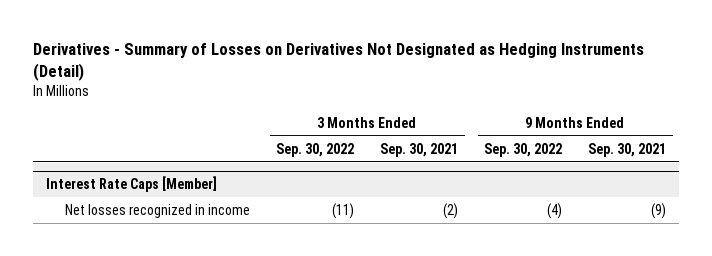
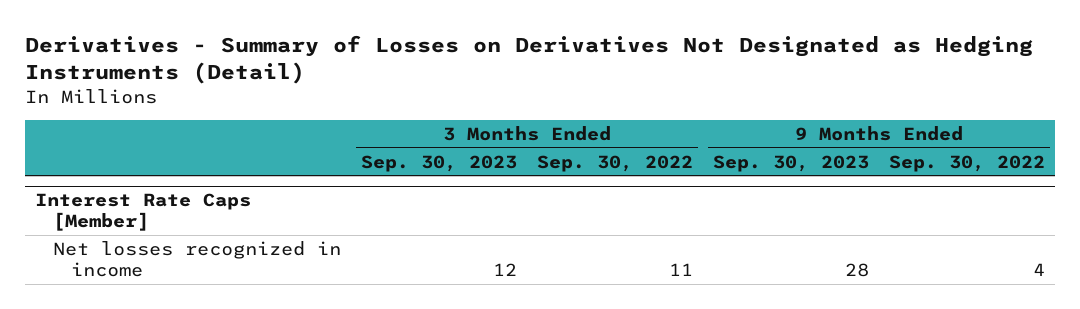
[380,142,459,157] Sep. 30, 2021 -> none
[588,142,667,157] Sep. 30, 2021 -> none
none -> [360,154,517,172] Sep. 30, 2023
none -> [712,154,869,172] Sep. 30, 2023
[332,202,355,219] (11) -> [668,262,693,276] 11
[547,202,563,219] (4) -> [1032,262,1045,276] 4

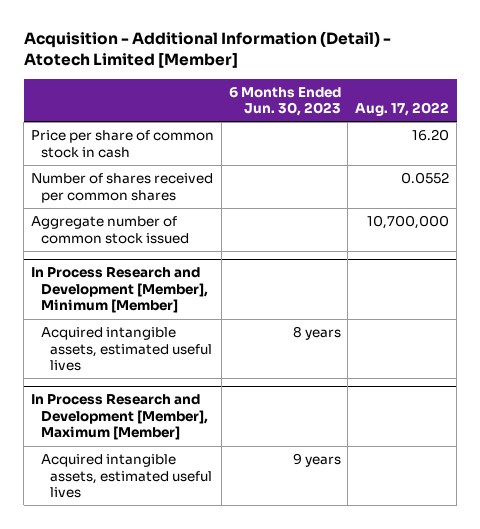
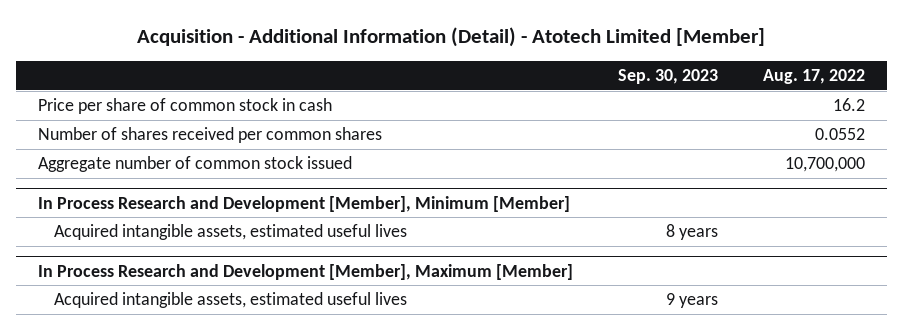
[228,86,341,117] 6 Months Ended Jun. 30, 2023 -> none
none -> [617,69,718,85] Sep. 30, 2023
[412,128,450,141] 16.20 -> [832,98,865,112] 16.2

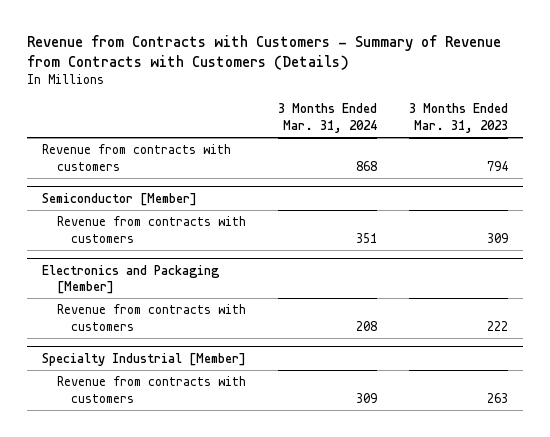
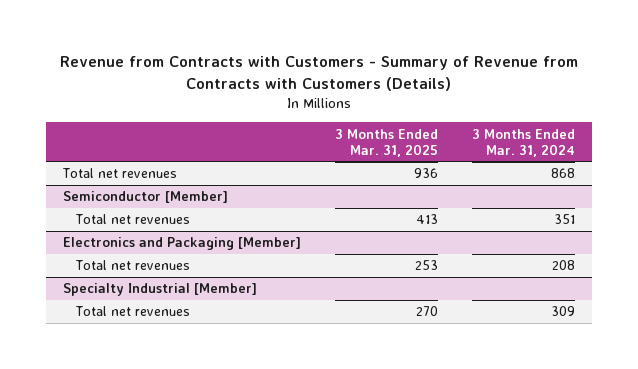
[408,103,508,133] 3 Months Ended Mar. 31, 2023 -> none
none -> [334,128,438,157] 3 Months Ended Mar. 31, 2025
[42,144,232,171] Revenue from contracts with customers -> [61,168,177,179] Total net revenues
[56,216,246,243] Revenue from contracts with customers -> [75,214,191,225] Total net revenues
[56,304,246,331] Revenue from contracts with customers -> [75,260,191,271] Total net revenues
[56,376,246,403] Revenue from contracts with customers -> [75,306,191,317] Total net revenues

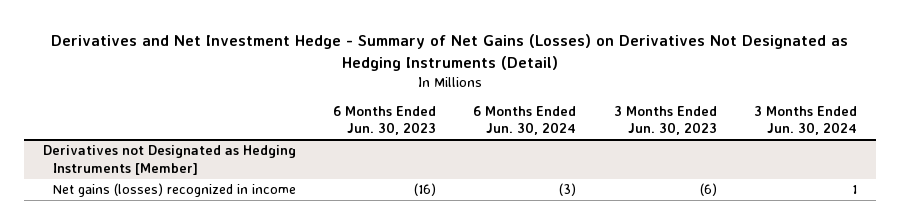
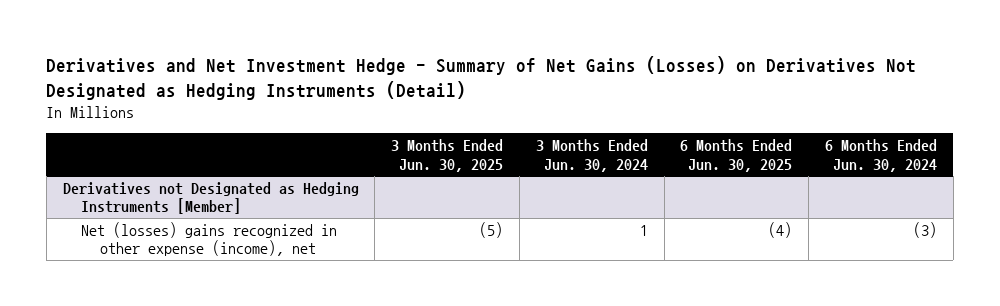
[332,105,436,136] 6 Months Ended Jun. 30, 2023 -> none
[613,105,717,136] 3 Months Ended Jun. 30, 2023 -> none
none -> [391,139,504,172] 3 Months Ended Jun. 30, 2025
none -> [680,139,793,172] 6 Months Ended Jun. 30, 2025
[52,183,296,198] Net gains (losses) recognized in income -> [81,221,338,257] Net (losses) gains recognized in other expense (income), net

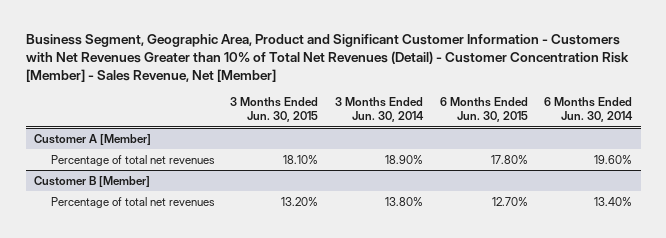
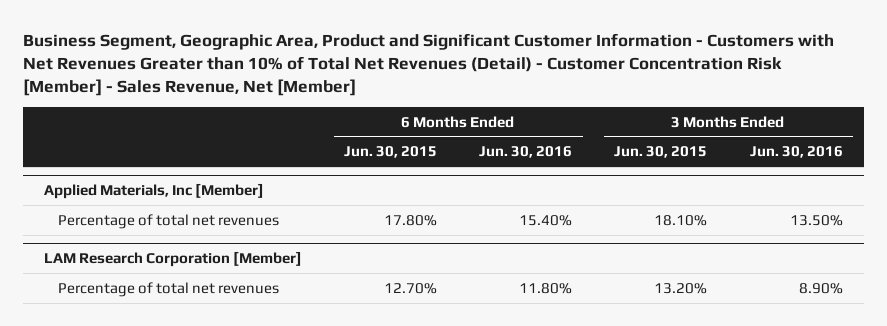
[334,96,424,123] 3 Months Ended Jun. 30, 2014 -> none
[544,96,634,123] 6 Months Ended Jun. 30, 2014 -> none
none -> [479,146,573,159] Jun. 30, 2016
none -> [749,146,843,159] Jun. 30, 2016
[33,133,151,145] Customer A [Member] -> [44,183,265,200] Applied Materials, Inc [Member]
[33,175,150,187] Customer B [Member] -> [44,251,303,268] LAM Research Corporation [Member]

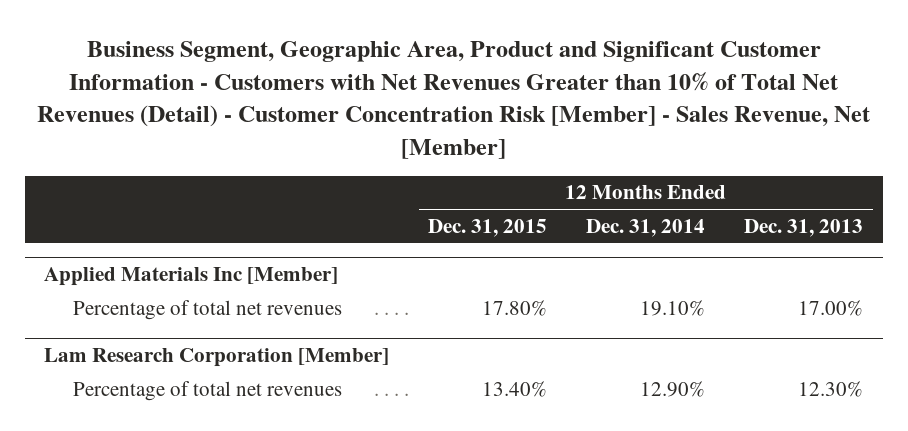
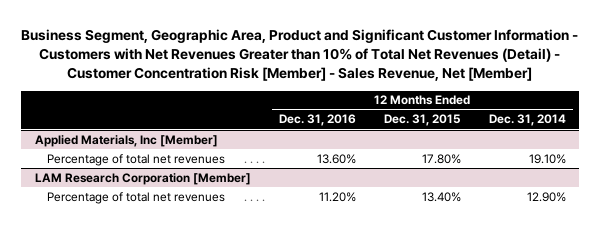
[744,219,864,238] Dec. 31, 2013 -> none
none -> [279,114,357,127] Dec. 31, 2016
[44,266,339,286] Applied Materials Inc [Member] -> [35,134,219,147] Applied Materials, Inc [Member]
[44,347,390,367] Lam Research Corporation [Member] -> [35,172,252,185] LAM Research Corporation [Member]

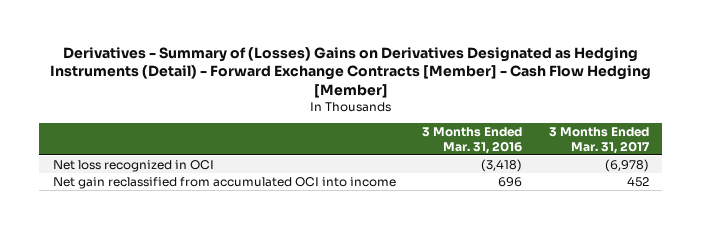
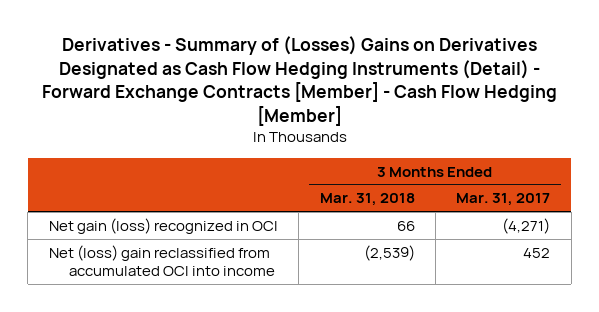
[49,46,651,99] Derivatives - Summary of (Losses) Gains on Derivatives Designated as Hedging Instruments (Detail) - Forward Exchange Contracts [Member] - Cash Flow Hedging [Member] -> [41,36,557,126] Derivatives - Summary of (Losses) Gains on Derivatives Designated as Cash Flow Hedging Instruments (Detail) - Forward Exchange Contracts [Member] - Cash Flow Hedging [Member]
[422,127,523,154] 3 Months Ended Mar. 31, 2016 -> none
none -> [319,193,415,207] Mar. 31, 2018
[52,160,214,173] Net loss recognized in OCI -> [48,217,278,234] Net gain (loss) recognized in OCI
[604,159,649,173] (6,978) -> [502,217,551,234] (4,271)
[52,177,396,190] Net gain reclassified from accumulated OCI into income -> [48,244,275,276] Net (loss) gain reclassified from accumulated OCI into income

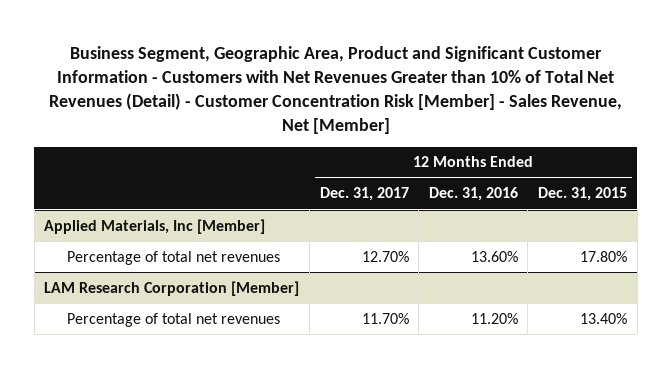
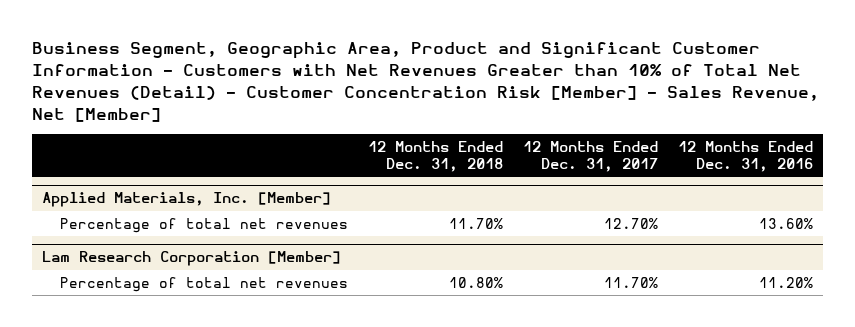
[537,187,627,202] Dec. 31, 2015 -> none
none -> [367,141,503,172] 12 Months Ended Dec. 31, 2018
[44,218,266,234] Applied Materials, Inc [Member] -> [42,192,332,208] Applied Materials, Inc. [Member]
[44,280,300,296] LAM Research Corporation [Member] -> [42,251,342,267] Lam Research Corporation [Member]

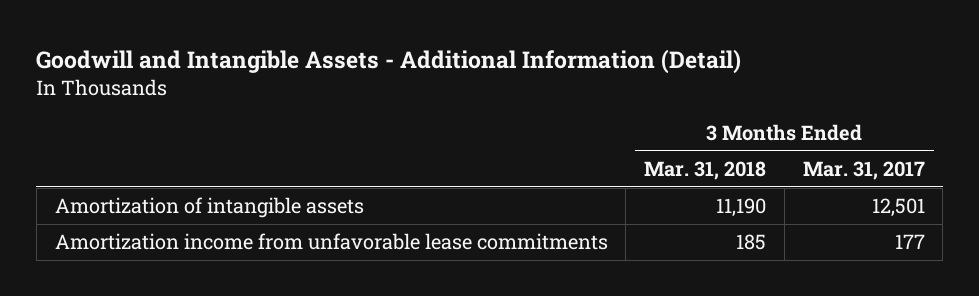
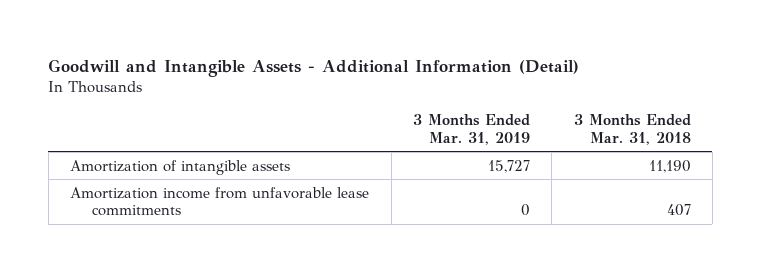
[802,160,925,180] Mar. 31, 2017 -> none
none -> [412,114,530,145] 3 Months Ended Mar. 31, 2019
[736,234,767,251] 185 -> [666,204,691,217] 407

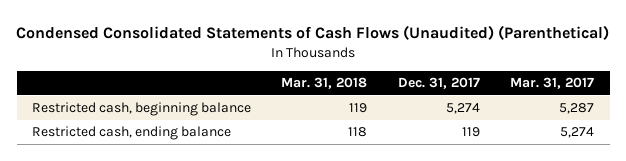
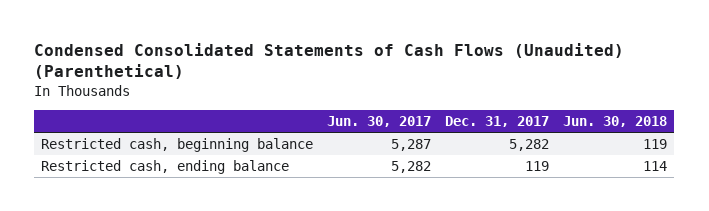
[281,77,368,90] Mar. 31, 2018 -> none
[510,77,595,90] Mar. 31, 2017 -> none
none -> [327,116,432,128] Jun. 30, 2017
none -> [563,116,668,128] Jun. 30, 2018
[445,103,480,115] 5,274 -> [509,139,550,152] 5,282

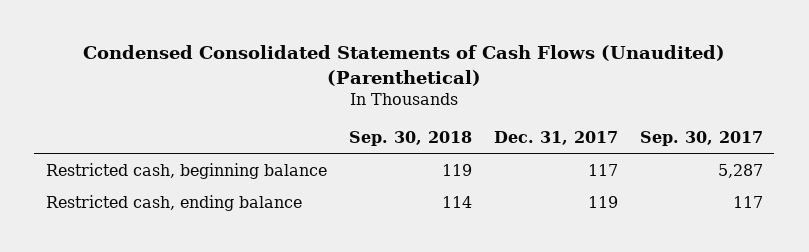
[327,116,432,128] Jun. 30, 2017 -> none
[563,116,668,128] Jun. 30, 2018 -> none
none -> [348,130,472,146] Sep. 30, 2018
none -> [640,130,764,146] Sep. 30, 2017
[509,139,550,152] 5,282 -> [587,163,618,176] 117

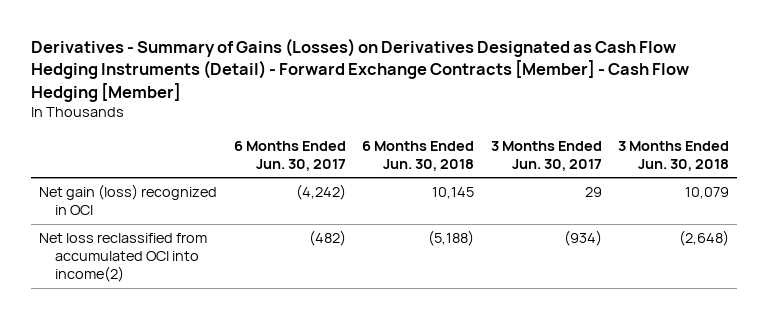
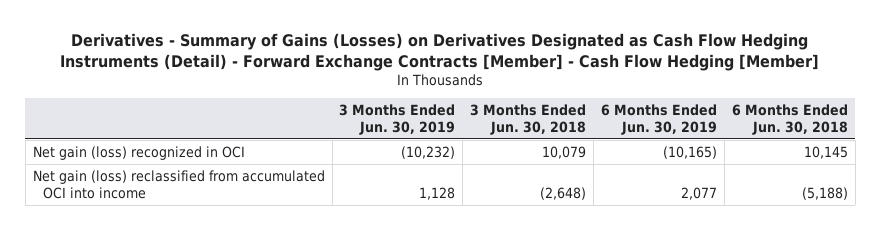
[233,140,346,171] 6 Months Ended Jun. 30, 2017 -> none
[490,140,602,171] 3 Months Ended Jun. 30, 2017 -> none
none -> [339,103,456,135] 3 Months Ended Jun. 30, 2019
none -> [601,103,718,135] 6 Months Ended Jun. 30, 2019
[39,233,208,283] Net loss reclassified from accumulated OCI into income(2) -> [32,169,325,199] Net gain (loss) reclassified from accumulated OCI into income

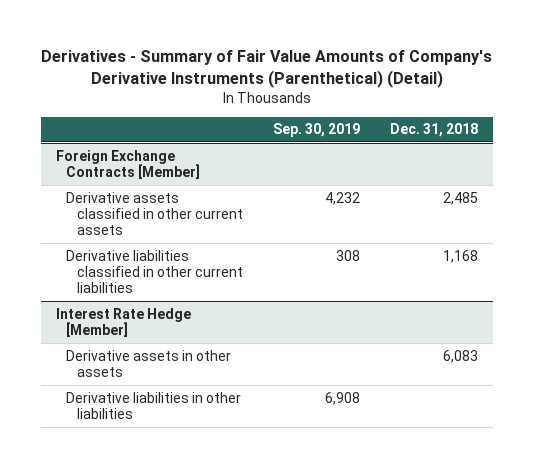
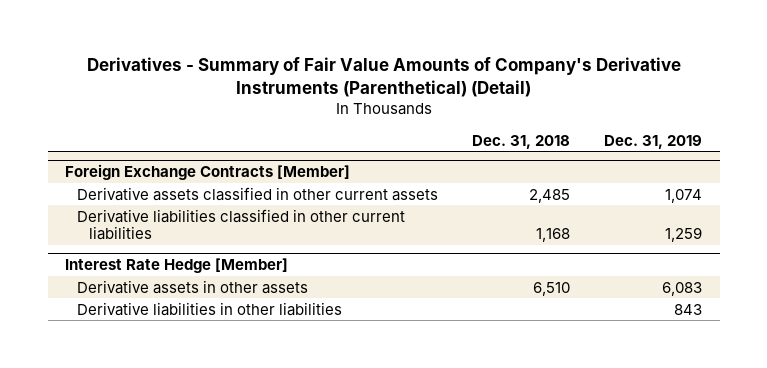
[273,123,361,138] Sep. 30, 2019 -> none
none -> [604,134,703,149] Dec. 31, 2019
[442,349,478,363] 6,083 -> [533,281,571,296] 6,510

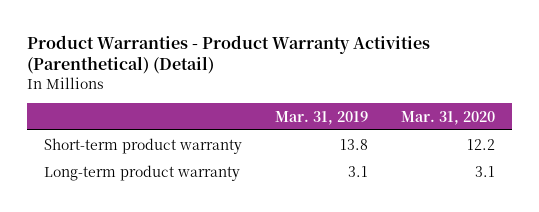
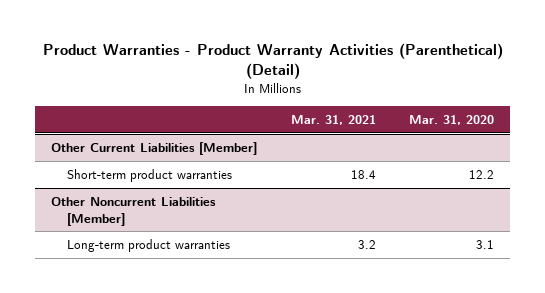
[275,110,369,125] Mar. 31, 2019 -> none
none -> [290,114,376,125] Mar. 31, 2021
none -> [51,141,258,155] Other Current Liabilities [Member]
[43,137,242,154] Short-term product warranty -> [66,168,232,182] Short-term product warranties
none -> [51,196,217,226] Other Noncurrent Liabilities [Member]
[43,164,240,181] Long-term product warranty -> [66,238,230,252] Long-term product warranties

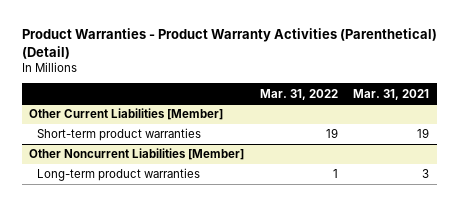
[408,114,494,125] Mar. 31, 2020 -> none
none -> [259,88,338,100] Mar. 31, 2022
[350,169,376,179] 18.4 -> [417,128,430,139] 19
[357,239,376,249] 3.2 -> [422,169,430,179] 3

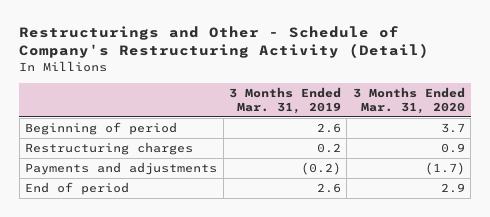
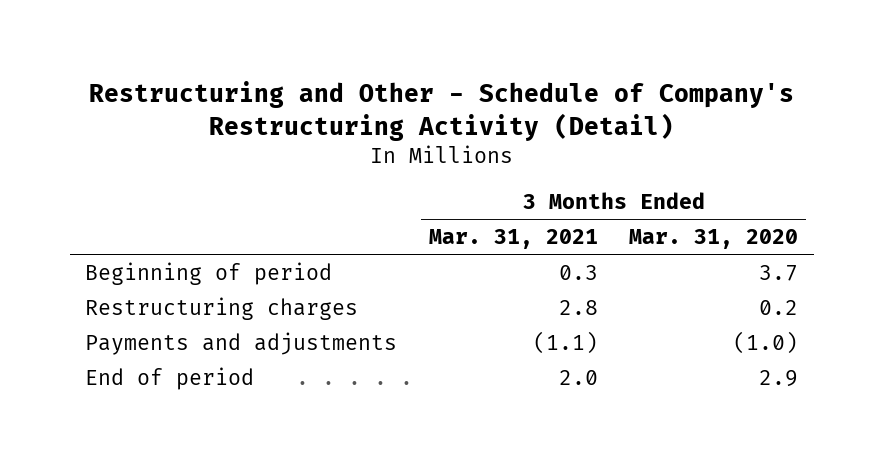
[19,26,430,59] Restructurings and Other - Schedule of Company's Restructuring Activity (Detail) -> [88,81,794,141] Restructuring and Other - Schedule of Company's Restructuring Activity (Detail)
[229,86,342,114] 3 Months Ended Mar. 31, 2019 -> none
none -> [428,229,598,250] Mar. 31, 2021
[440,143,465,154] 0.9 -> [759,300,799,316] 0.2
[424,162,465,176] (1.7) -> [733,331,799,355] (1.0)

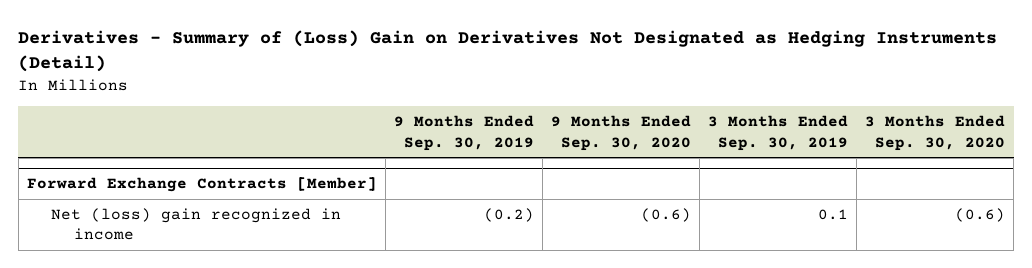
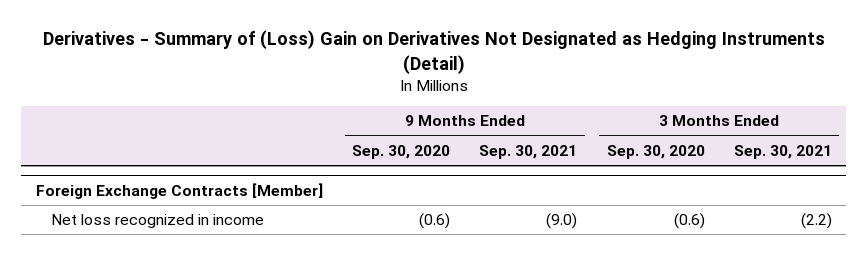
[394,115,535,151] 9 Months Ended Sep. 30, 2019 -> none
[708,115,849,151] 3 Months Ended Sep. 30, 2019 -> none
none -> [479,144,578,159] Sep. 30, 2021
none -> [733,144,832,159] Sep. 30, 2021
[26,177,377,193] Forward Exchange Contracts [Member] -> [35,183,323,200] Foreign Exchange Contracts [Member]
[50,208,341,241] Net (loss) gain recognized in income -> [51,214,265,229] Net loss recognized in income

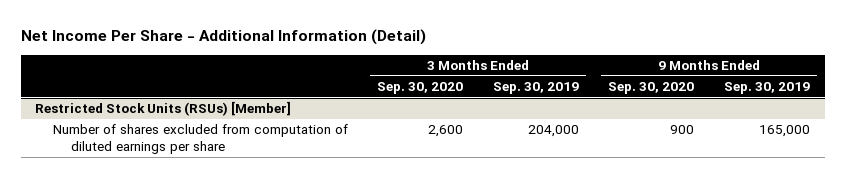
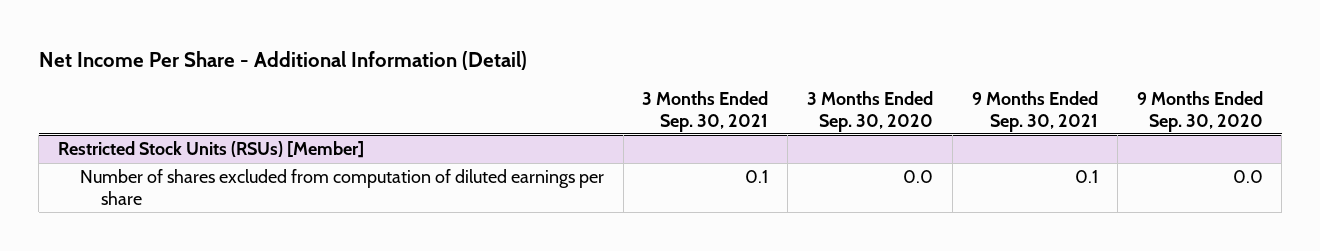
[492,81,579,94] Sep. 30, 2019 -> none
[723,81,810,94] Sep. 30, 2019 -> none
none -> [642,90,769,132] 3 Months Ended Sep. 30, 2021
none -> [971,90,1098,132] 9 Months Ended Sep. 30, 2021
[428,125,464,138] 2,600 -> [903,170,934,184] 0.0
[670,125,695,135] 900 -> [1232,170,1263,184] 0.0

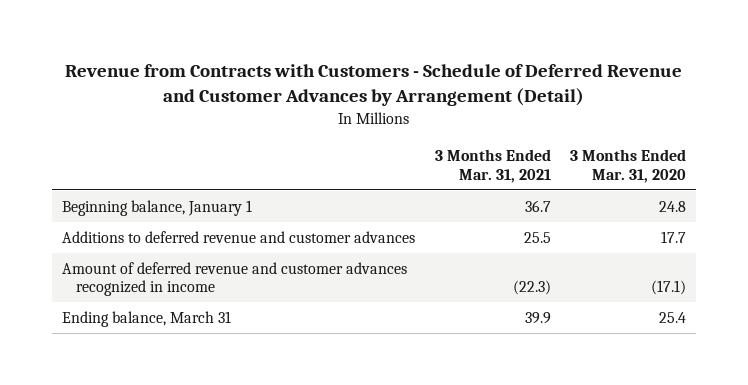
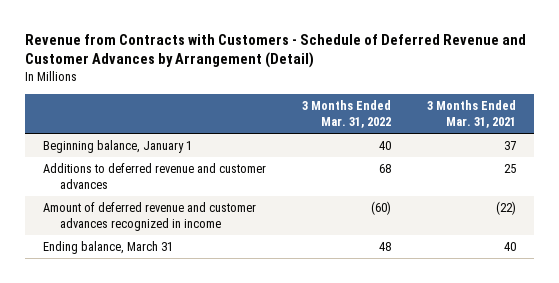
[570,149,687,183] 3 Months Ended Mar. 31, 2020 -> none
none -> [301,100,391,129] 3 Months Ended Mar. 31, 2022
[524,199,551,212] 36.7 -> [503,140,516,150] 37
[523,231,551,243] 25.5 -> [503,163,516,173] 25
[512,280,551,296] (22.3) -> [495,200,516,215] (22)
[524,311,551,324] 39.9 -> [503,241,516,251] 40

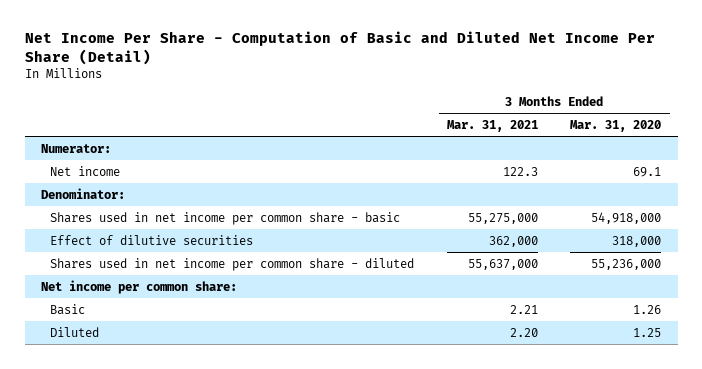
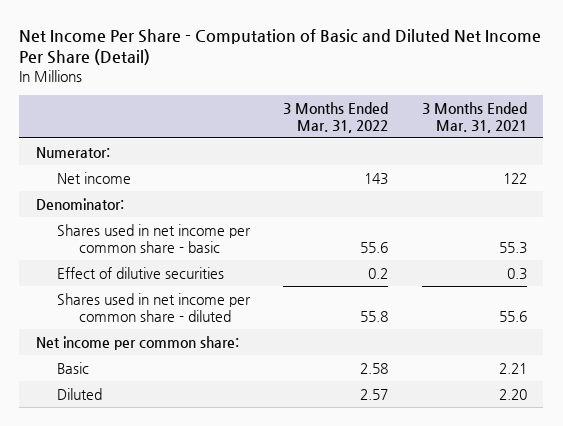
[570,119,662,132] Mar. 31, 2020 -> none
none -> [283,101,389,133] 3 Months Ended Mar. 31, 2022
[502,166,538,176] 122.3 -> [502,172,527,184] 122
[467,212,538,224] 55,275,000 -> [498,241,527,254] 55.3
[488,235,538,247] 362,000 -> [506,267,527,280] 0.3
[467,258,538,270] 55,637,000 -> [498,310,527,322] 55.6

